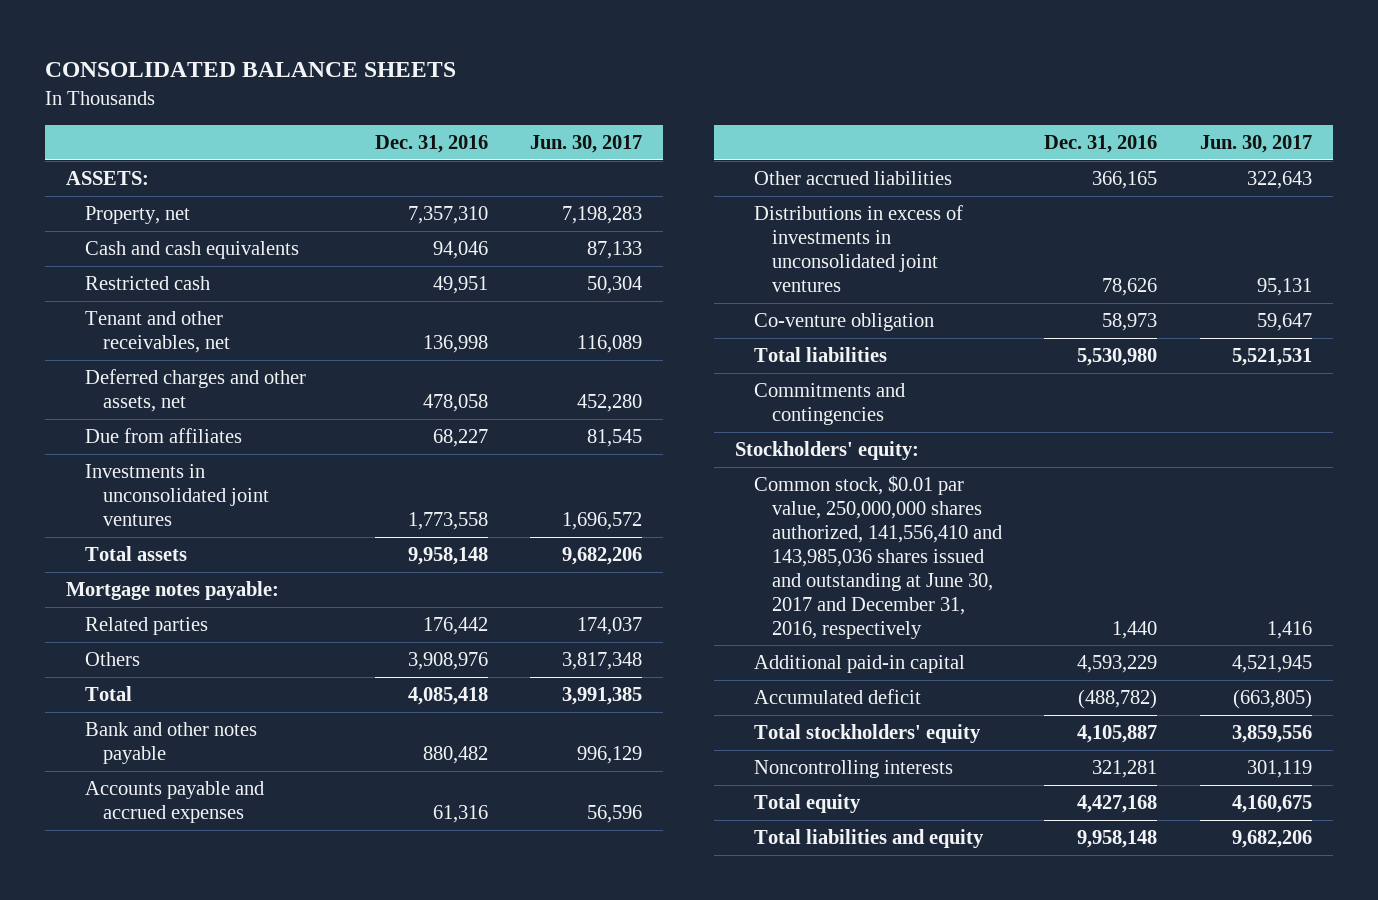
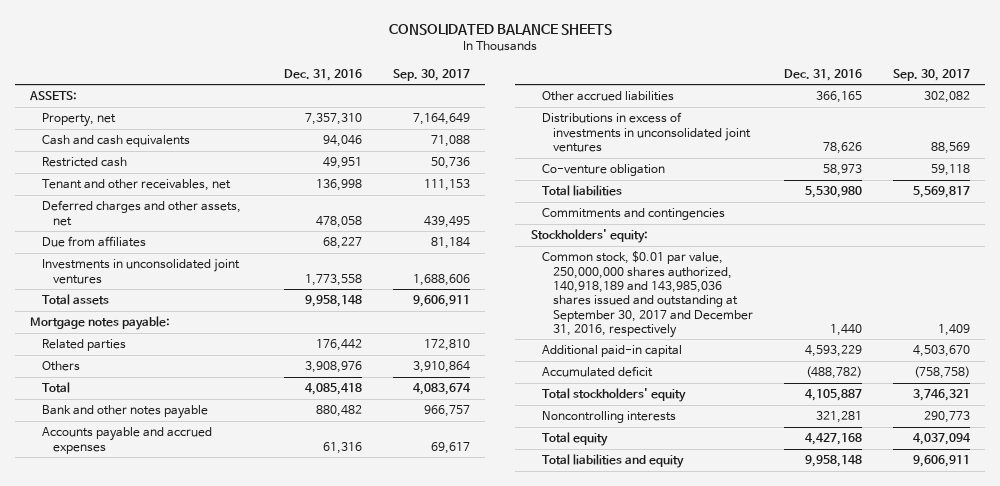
[530,135,643,154] Jun. 30, 2017 -> none
none -> [392,68,470,81] Sep. 30, 2017
[753,475,1003,639] Common stock, $0.01 par value, 250,000,000 shares authorized, 141,556,410 and 143,985,036 shares issued and outstanding at June 30, 2017 and December 31, 2016, respectively -> [541,251,754,338] Common stock, $0.01 par value, 250,000,000 shares authorized, 140,918,189 and 143,985,036 shares issued and outstanding at September 30, 2017 and December 31, 2016, respectively

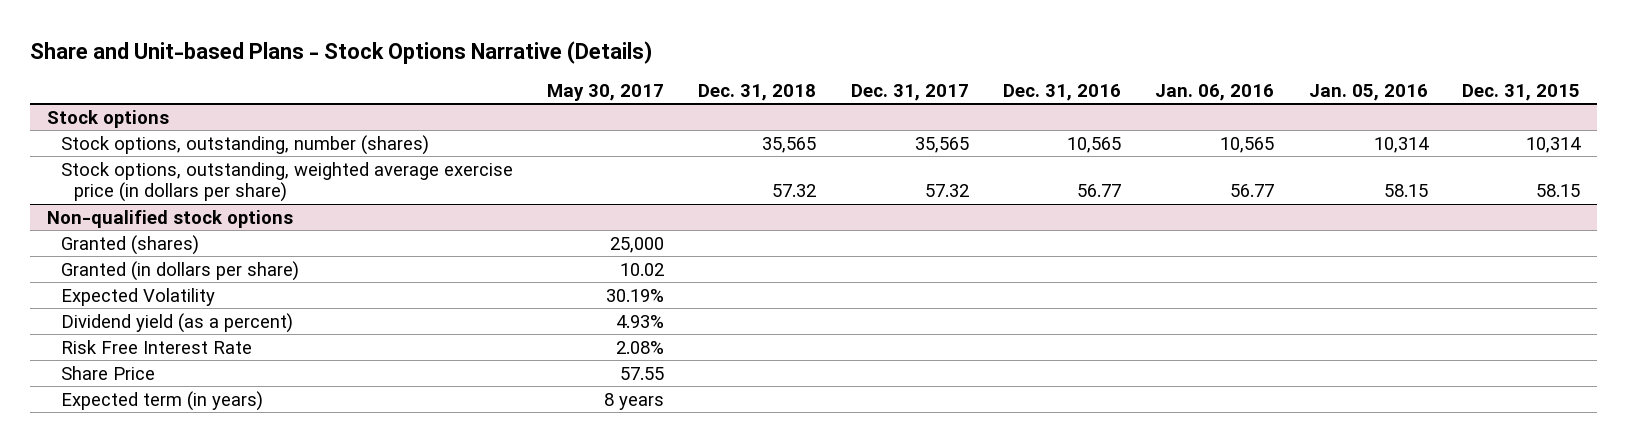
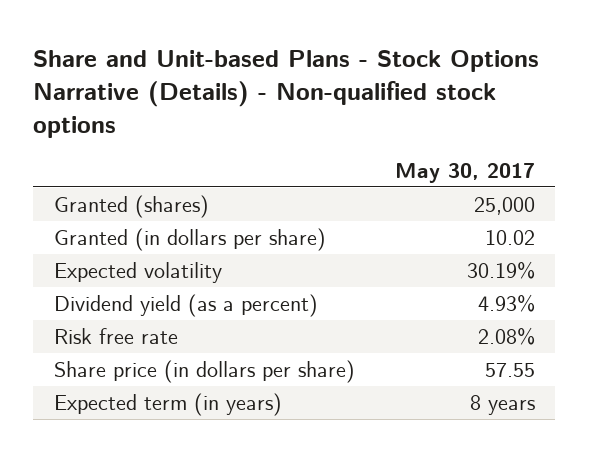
[29,40,652,64] Share and Unit-based Plans - Stock Options Narrative (Details) -> [33,49,540,138] Share and Unit-based Plans - Stock Options Narrative (Details) - Non-qualified stock options
[698,83,817,101] Dec. 31, 2018 -> none
[850,83,969,101] Dec. 31, 2017 -> none
[1002,83,1121,101] Dec. 31, 2016 -> none
[1155,83,1275,101] Jan. 06, 2016 -> none
[1308,83,1428,101] Jan. 05, 2016 -> none
[1462,83,1581,101] Dec. 31, 2015 -> none
[46,109,169,128] Stock options -> none
[60,134,429,155] Stock options, outstanding, number (shares) -> none
[60,161,513,203] Stock options, outstanding, weighted average exercise price (in dollars per share) -> none
[46,209,293,228] Non-qualified stock options -> none
[60,287,215,306] Expected Volatility -> [53,261,222,283] Expected volatility
[60,339,252,354] Risk Free Interest Rate -> [53,327,178,344] Risk free rate
[60,365,155,380] Share Price -> [53,359,355,383] Share price (in dollars per share)

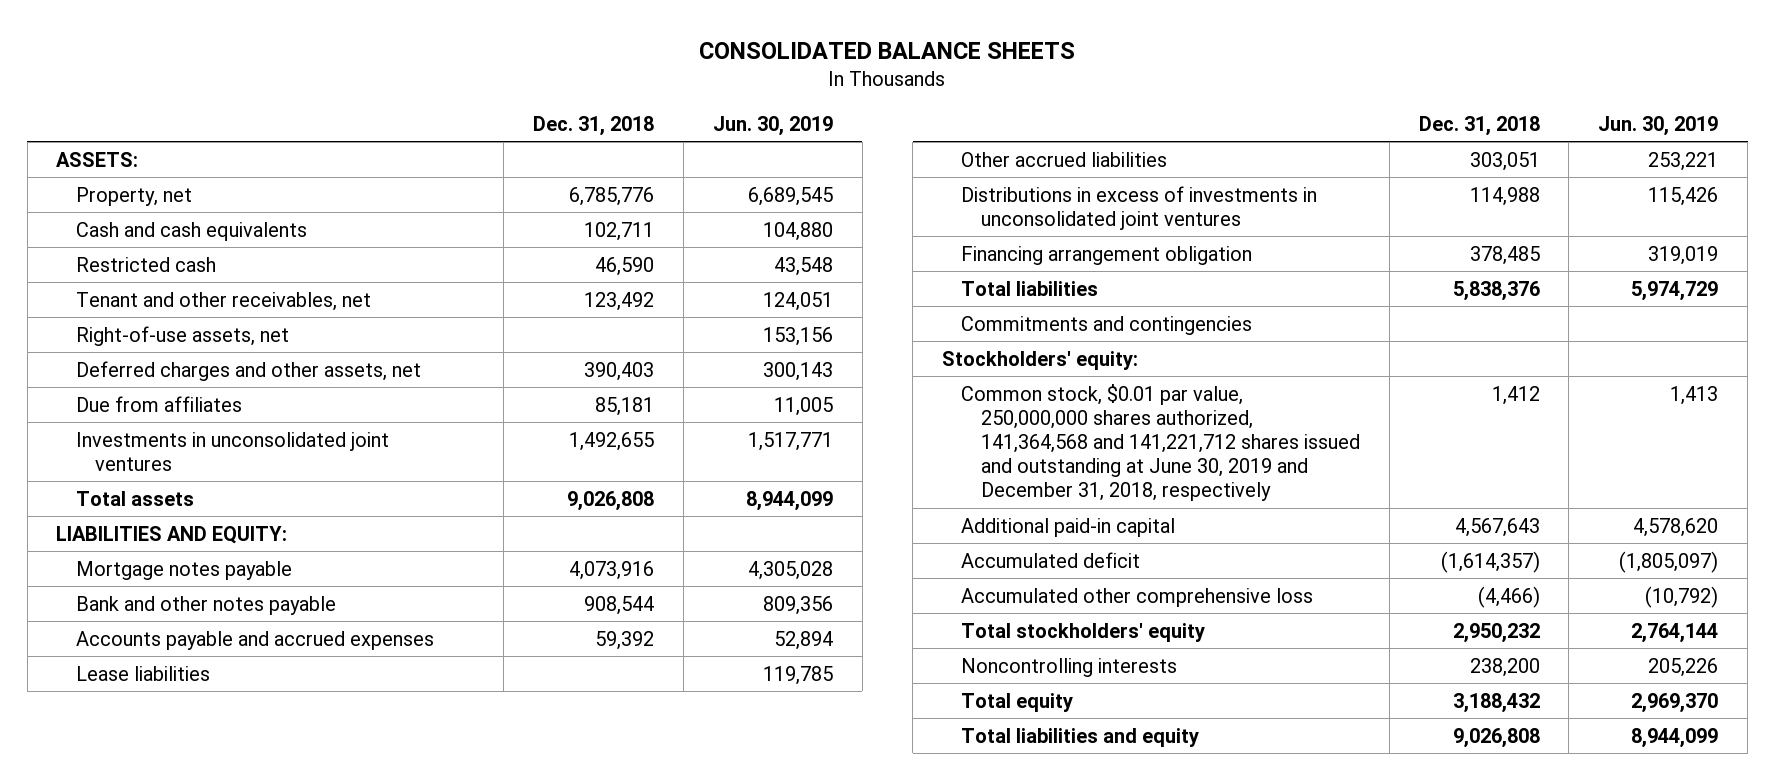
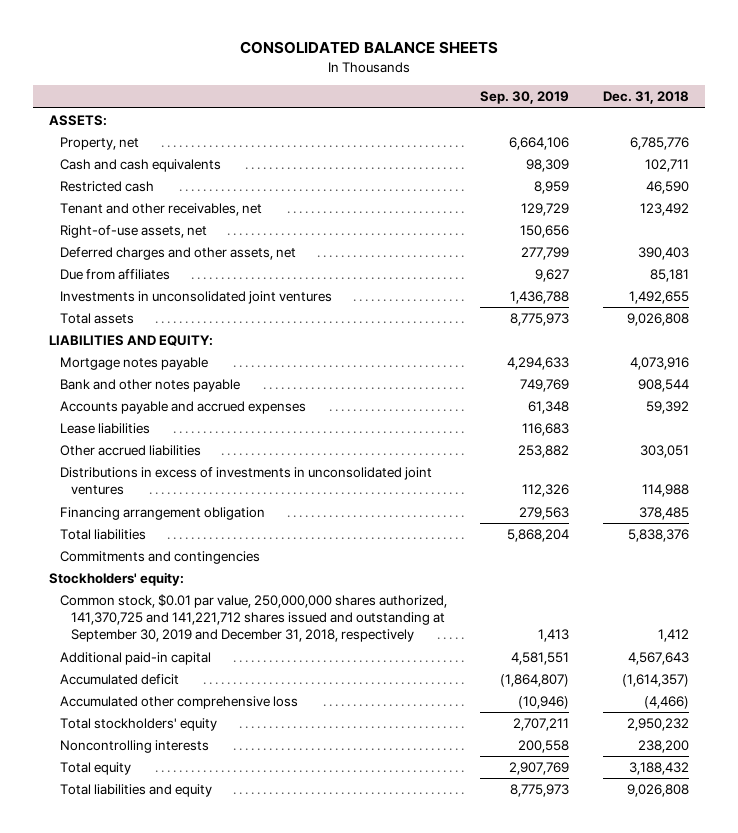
[712,115,833,136] Jun. 30, 2019 -> none
none -> [480,91,570,105] Sep. 30, 2019
[961,383,1360,502] Common stock, $0.01 par value, 250,000,000 shares authorized, 141,364,568 and 141,221,712 shares issued and outstanding at June 30, 2019 and December 31, 2018, respectively -> [60,594,448,643] Common stock, $0.01 par value, 250,000,000 shares authorized, 141,370,725 and 141,221,712 shares issued and outstanding at September 30, 2019 and December 31, 2018, respectively

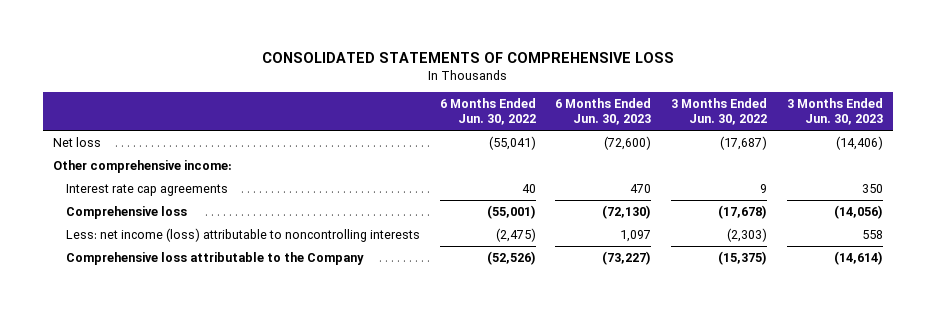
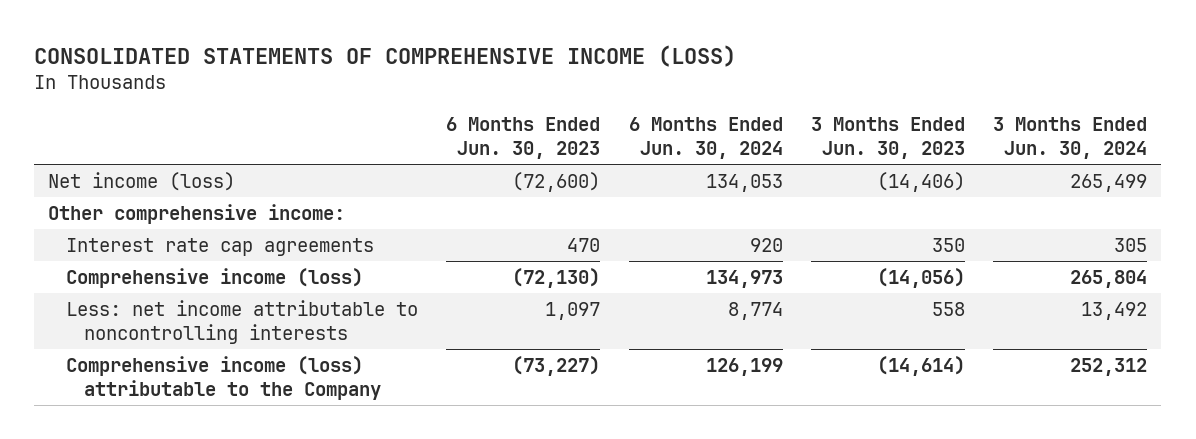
[261,51,674,63] CONSOLIDATED STATEMENTS OF COMPREHENSIVE LOSS -> [34,44,737,67] CONSOLIDATED STATEMENTS OF COMPREHENSIVE INCOME (LOSS)
[439,97,536,126] 6 Months Ended Jun. 30, 2022 -> none
[671,97,768,126] 3 Months Ended Jun. 30, 2022 -> none
none -> [628,117,783,160] 6 Months Ended Jun. 30, 2024
none -> [993,117,1148,160] 3 Months Ended Jun. 30, 2024
[53,136,102,147] Net loss -> [48,172,236,192] Net income (loss)
[66,205,188,219] Comprehensive loss -> [66,268,364,289] Comprehensive income (loss)
[66,227,421,242] Less: net income (loss) attributable to noncontrolling interests -> [66,300,419,345] Less: net income attributable to noncontrolling interests
[66,251,365,265] Comprehensive loss attributable to the Company -> [66,356,381,401] Comprehensive income (loss) attributable to the Company

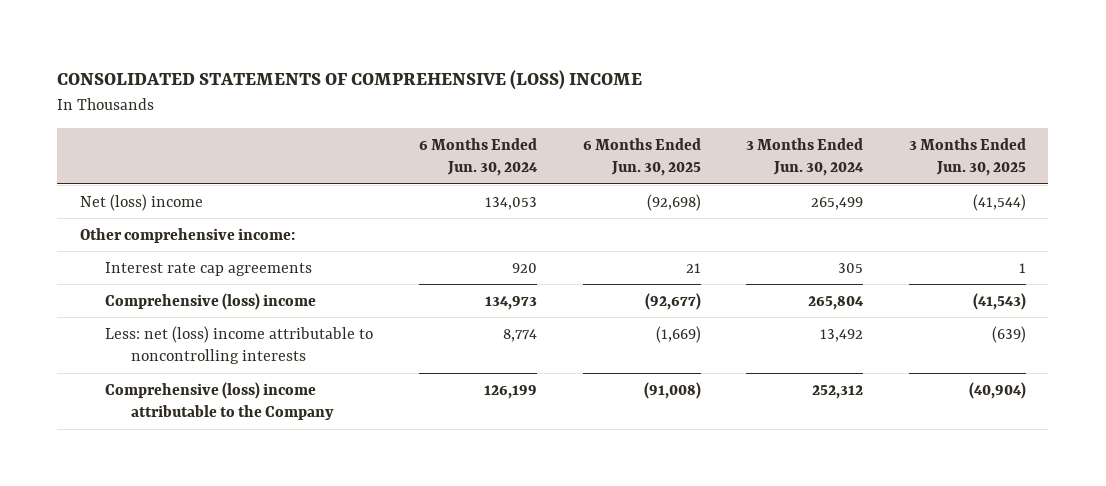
[34,44,737,67] CONSOLIDATED STATEMENTS OF COMPREHENSIVE INCOME (LOSS) -> [57,70,643,91] CONSOLIDATED STATEMENTS OF COMPREHENSIVE (LOSS) INCOME
[446,117,601,160] 6 Months Ended Jun. 30, 2023 -> none
[811,117,966,160] 3 Months Ended Jun. 30, 2023 -> none
none -> [582,138,701,177] 6 Months Ended Jun. 30, 2025
none -> [908,138,1026,177] 3 Months Ended Jun. 30, 2025
[48,172,236,192] Net income (loss) -> [79,193,203,211] Net (loss) income
[66,268,364,289] Comprehensive income (loss) -> [105,292,317,310] Comprehensive (loss) income
[66,300,419,345] Less: net income attributable to noncontrolling interests -> [105,325,374,365] Less: net (loss) income attributable to noncontrolling interests
[66,356,381,401] Comprehensive income (loss) attributable to the Company -> [105,381,334,421] Comprehensive (loss) income attributable to the Company

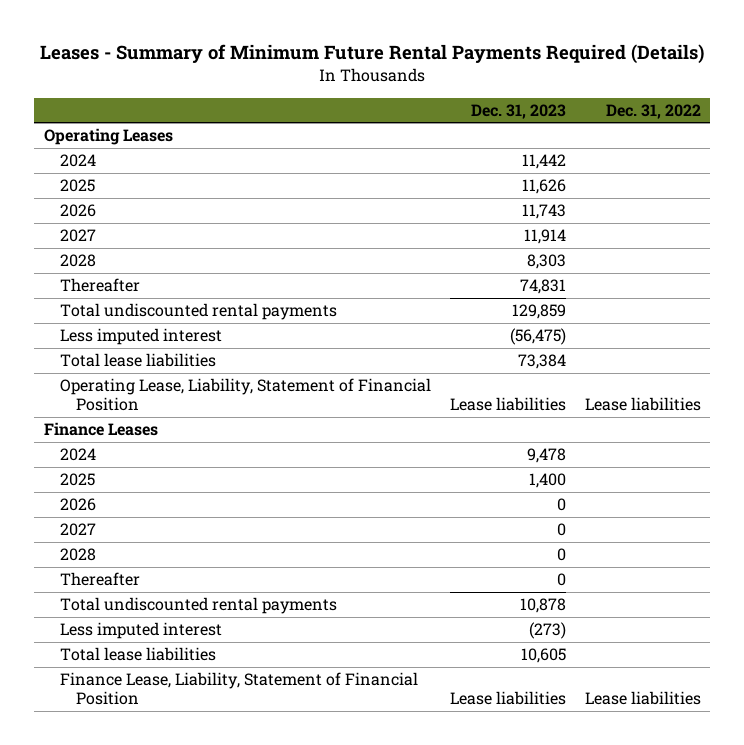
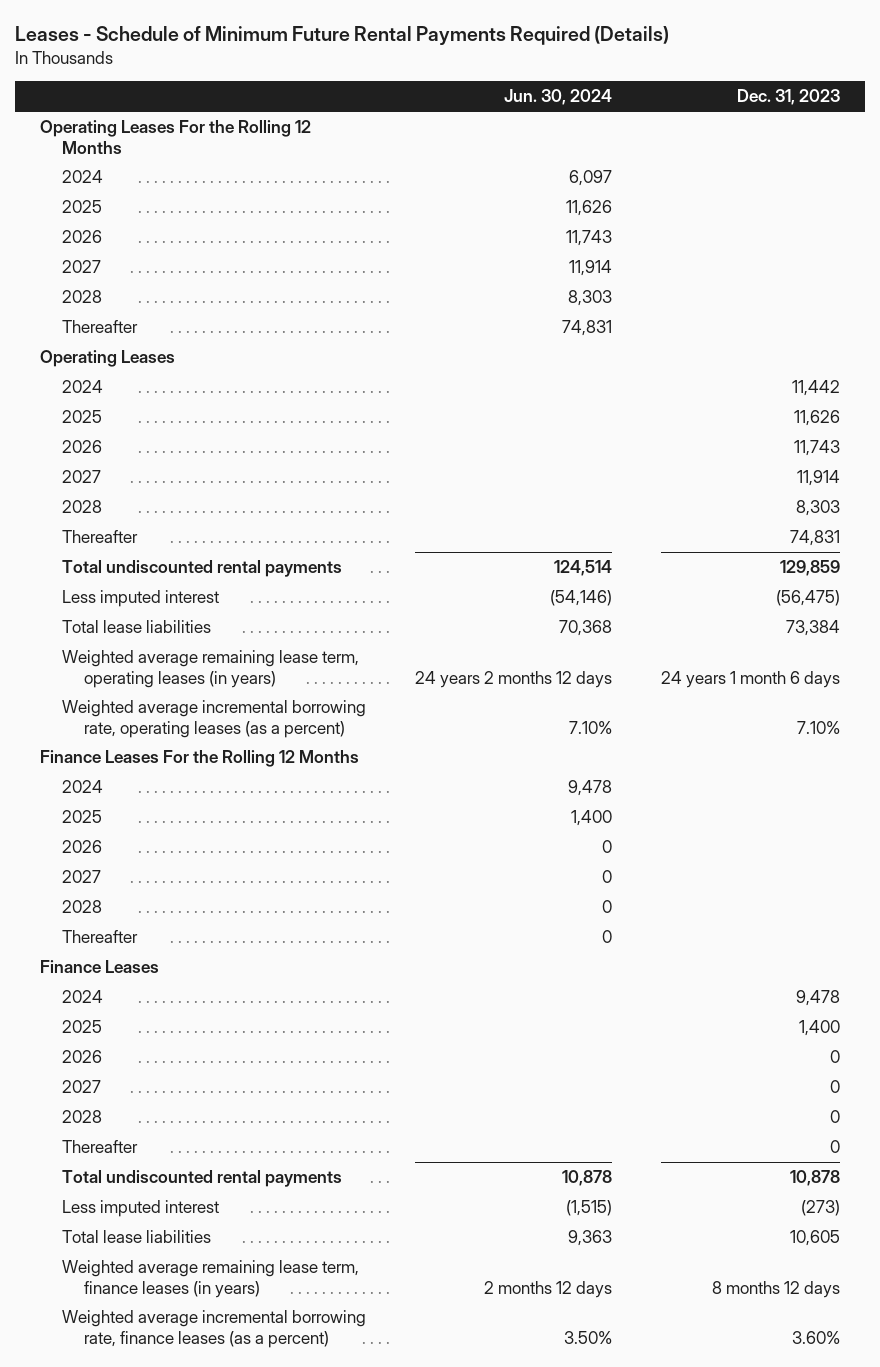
[40,44,705,65] Leases - Summary of Minimum Future Rental Payments Required (Details) -> [14,26,669,46] Leases - Schedule of Minimum Future Rental Payments Required (Details)
[605,103,701,119] Dec. 31, 2022 -> none
none -> [504,89,613,106] Jun. 30, 2024
none -> [39,120,311,154] Operating Leases For the Rolling 12 Months
none -> [61,170,103,184] 2024
none -> [61,200,102,214] 2025
none -> [61,230,102,244] 2026
none -> [61,260,101,274] 2027
none -> [61,290,102,304] 2028
none -> [61,320,138,334] Thereafter
[59,378,431,412] Operating Lease, Liability, Statement of Financial Position -> none
none -> [61,650,359,688] Weighted average remaining lease term, operating leases (in years)
none -> [61,700,366,738] Weighted average incremental borrowing rate, operating leases (as a percent)
none -> [39,750,359,768] Finance Leases For the Rolling 12 Months
none -> [61,780,103,794] 2024
none -> [61,810,102,824] 2025
none -> [61,840,102,854] 2026
none -> [61,870,101,884] 2027
none -> [61,900,102,914] 2028
none -> [61,930,138,944] Thereafter
[59,672,418,706] Finance Lease, Liability, Statement of Financial Position -> none
none -> [61,1260,359,1298] Weighted average remaining lease term, finance leases (in years)
none -> [61,1310,366,1348] Weighted average incremental borrowing rate, finance leases (as a percent)

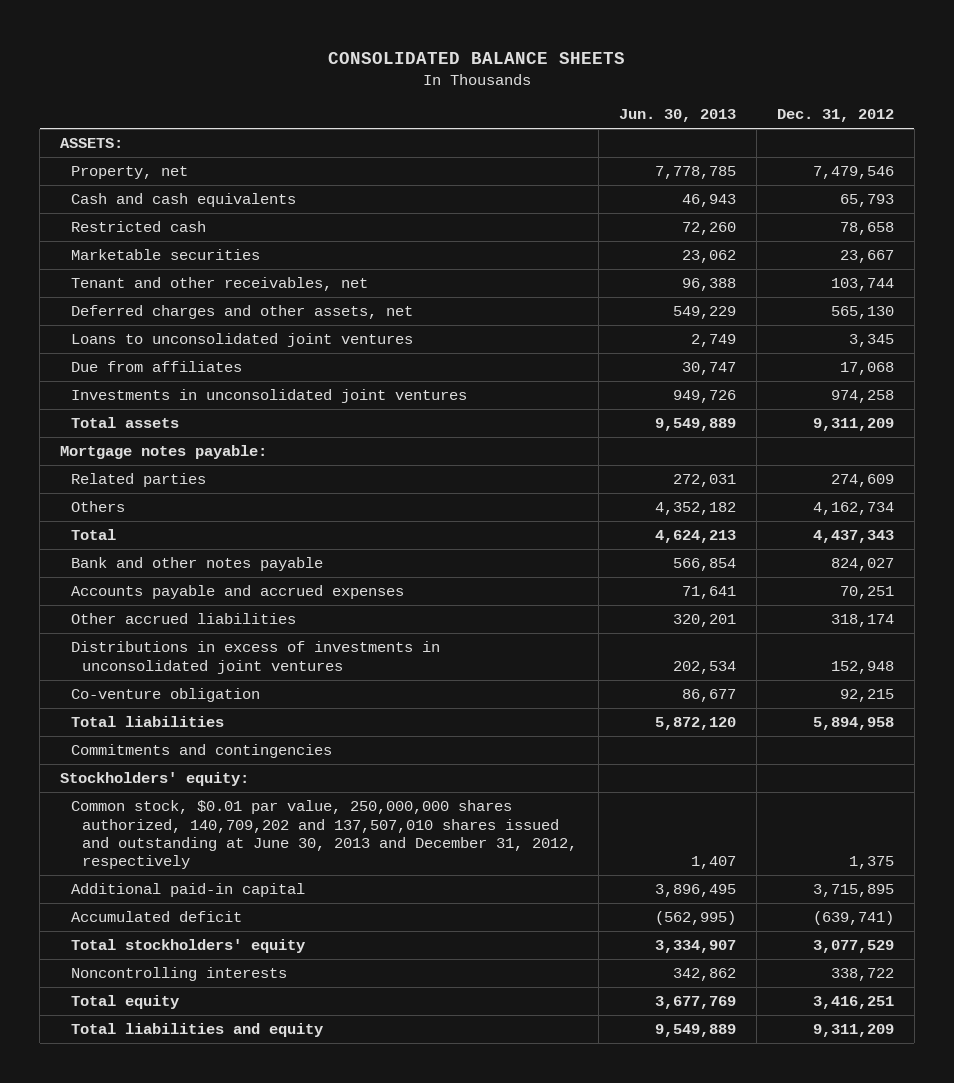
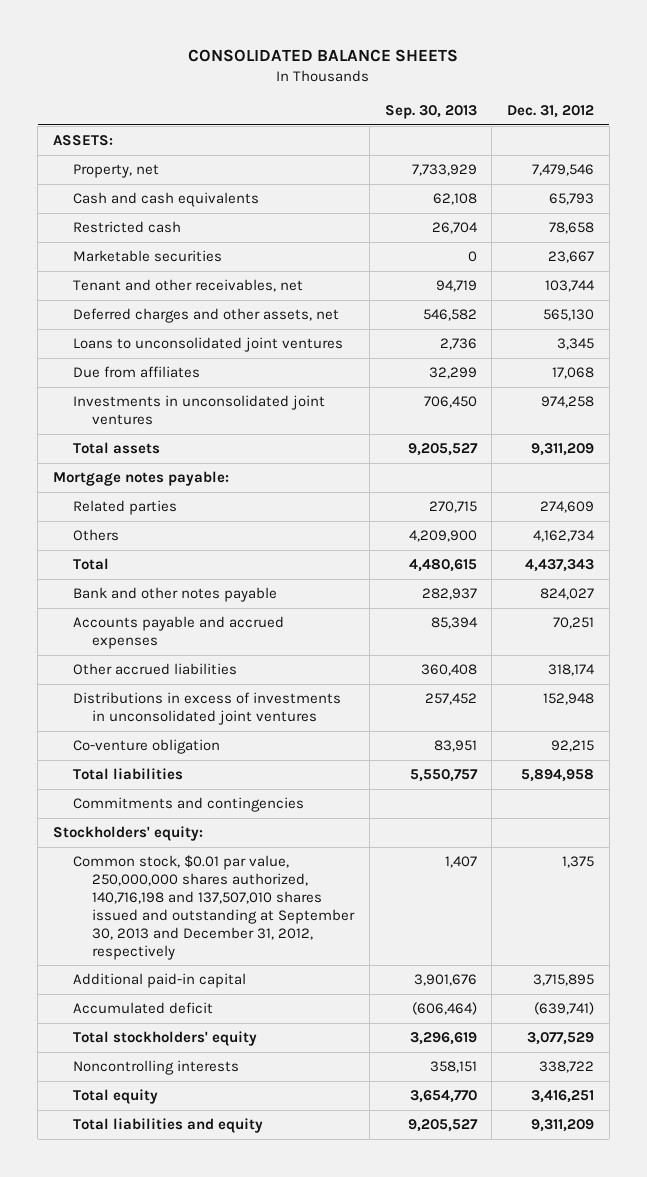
[618,109,736,123] Jun. 30, 2013 -> none
none -> [384,104,477,119] Sep. 30, 2013
[71,800,578,870] Common stock, $0.01 par value, 250,000,000 shares authorized, 140,709,202 and 137,507,010 shares issued and outstanding at June 30, 2013 and December 31, 2012, respectively -> [72,855,356,960] Common stock, $0.01 par value, 250,000,000 shares authorized, 140,716,198 and 137,507,010 shares issued and outstanding at September 30, 2013 and December 31, 2012, respectively

